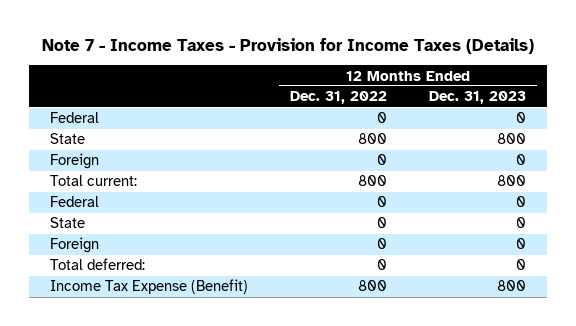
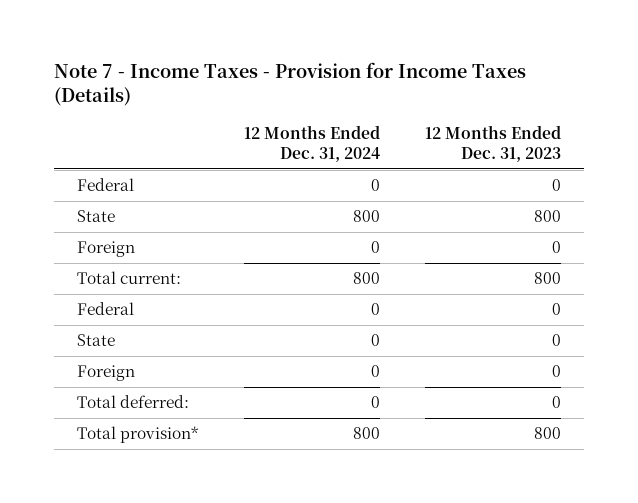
[289,91,387,105] Dec. 31, 2022 -> none
none -> [243,125,380,162] 12 Months Ended Dec. 31, 2024
[49,279,248,295] Income Tax Expense (Benefit) -> [77,426,200,444] Total provision*

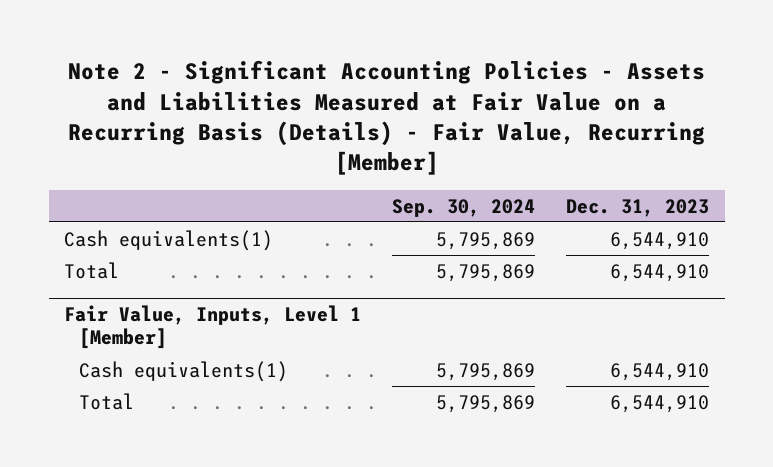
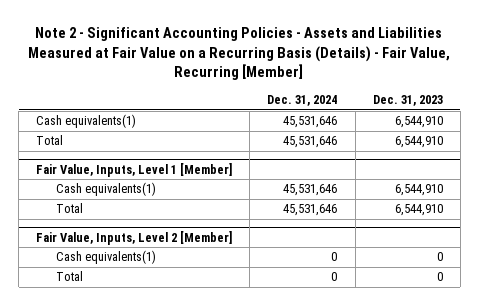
[392,198,536,217] Sep. 30, 2024 -> none
none -> [267,95,338,107] Dec. 31, 2024
none -> [36,230,233,245] Fair Value, Inputs, Level 2 [Member]
none -> [55,250,156,265] Cash equivalents(1)
none -> [55,271,83,282] Total

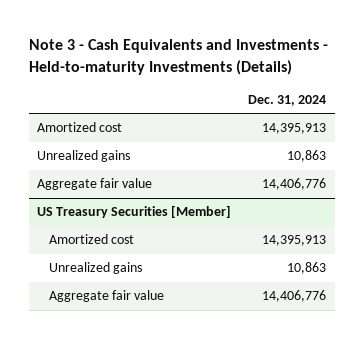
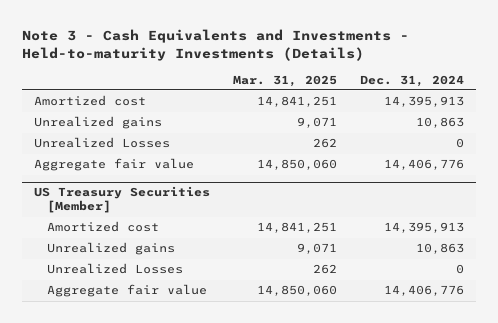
none -> [232,74,337,87] Mar. 31, 2025
none -> [33,137,170,149] Unrealized Losses
none -> [46,263,183,275] Unrealized Losses

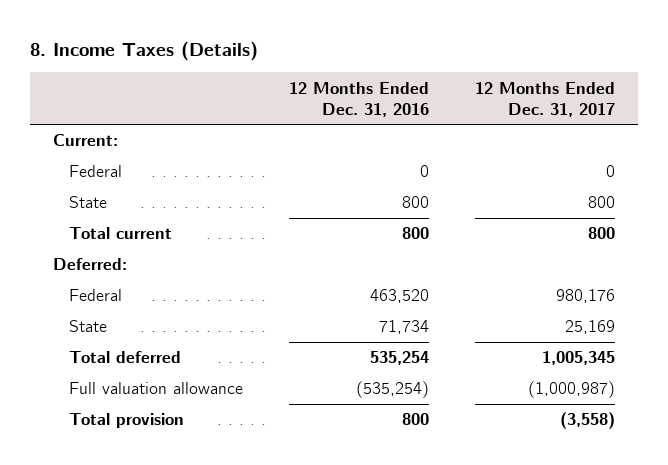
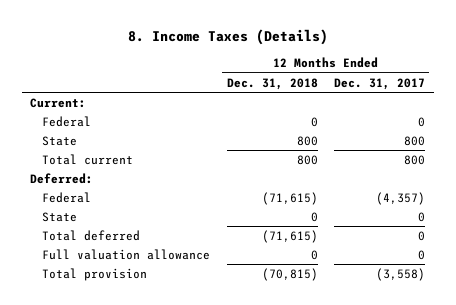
[288,81,429,117] 12 Months Ended Dec. 31, 2016 -> none
none -> [226,77,318,90] Dec. 31, 2018
[555,289,615,304] 980,176 -> [376,191,426,205] (4,357)
[564,320,615,335] 25,169 -> [418,211,426,222] 0
[541,351,615,366] 1,005,345 -> [418,230,426,241] 0
[527,381,615,399] (1,000,987) -> [418,249,426,260] 0

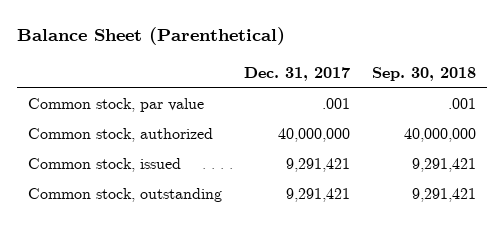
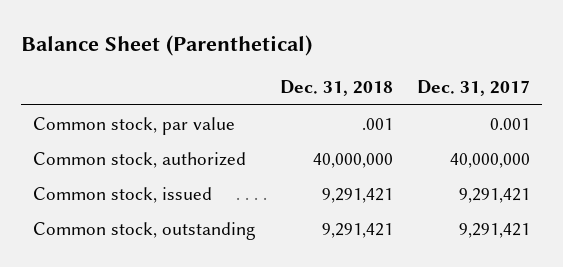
[372,66,477,81] Sep. 30, 2018 -> none
none -> [279,80,393,97] Dec. 31, 2018
[322,97,351,109] .001 -> [490,117,531,130] 0.001

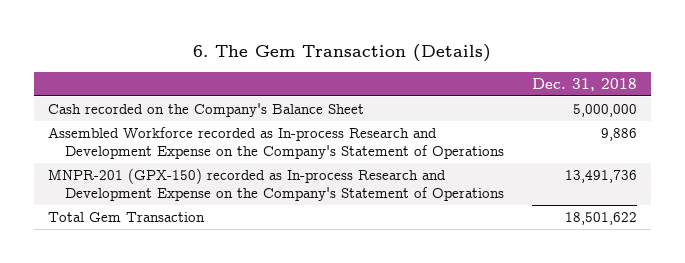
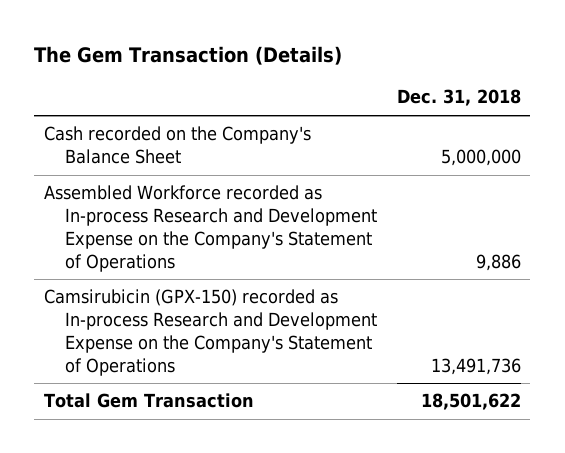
[193,43,492,62] 6. The Gem Transaction (Details) -> [34,45,343,65] The Gem Transaction (Details)
[48,168,505,201] MNPR-201 (GPX-150) recorded as In-process Research and Development Expense on the Company's Statement of Operations -> [43,289,378,376] Camsirubicin (GPX-150) recorded as In-process Research and Development Expense on the Company's Statement of Operations

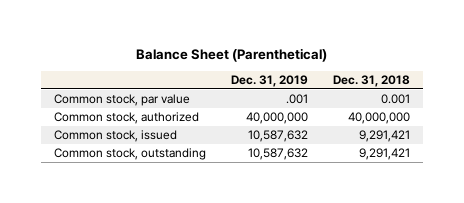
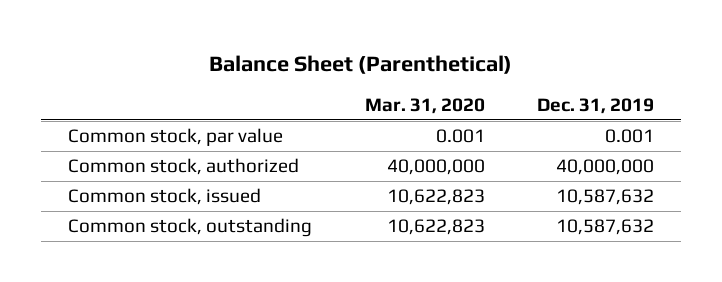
[333,75,411,88] Dec. 31, 2018 -> none
none -> [364,98,485,115] Mar. 31, 2020
[285,94,308,105] .001 -> [605,129,655,144] 0.001

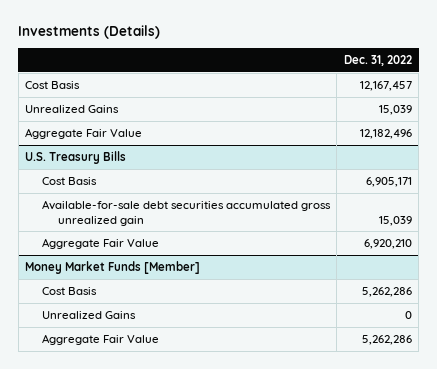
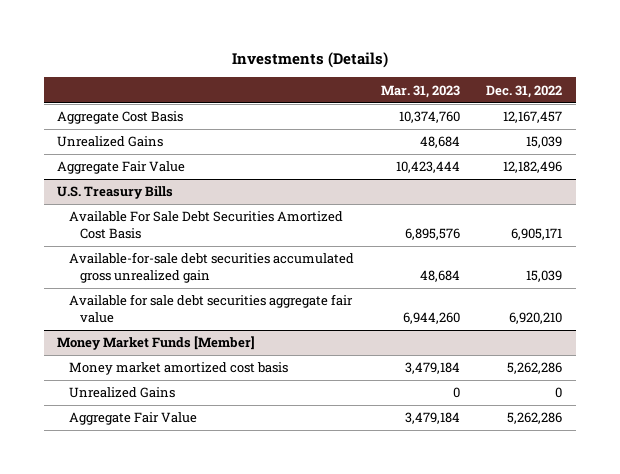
none -> [380,84,460,98] Mar. 31, 2023
[25,81,81,90] Cost Basis -> [57,111,184,125] Aggregate Cost Basis
[41,177,97,186] Cost Basis -> [68,211,343,240] Available For Sale Debt Securities Amortized Cost Basis
[41,238,159,250] Aggregate Fair Value -> [68,294,353,324] Available for sale debt securities aggregate fair value
[41,287,97,296] Cost Basis -> [68,362,288,376] Money market amortized cost basis

